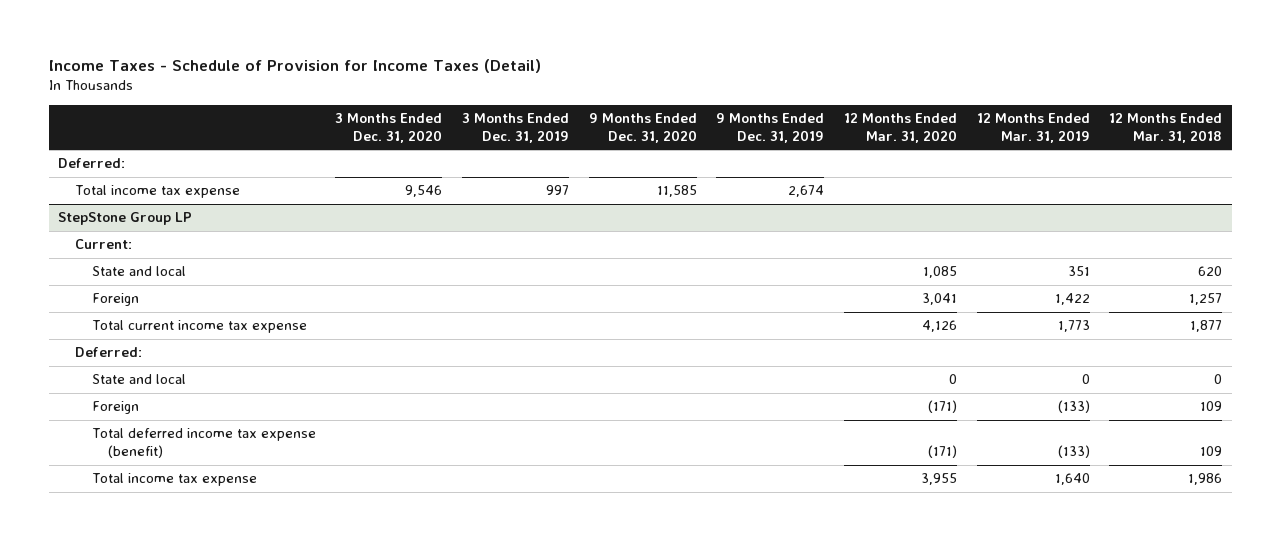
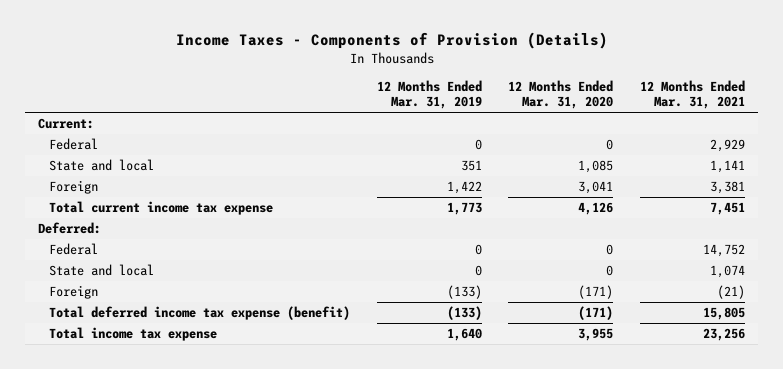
[48,58,541,73] Income Taxes - Schedule of Provision for Income Taxes (Detail) -> [175,32,608,50] Income Taxes - Components of Provision (Details)
[335,112,443,143] 3 Months Ended Dec. 31, 2020 -> none
[462,112,570,143] 3 Months Ended Dec. 31, 2019 -> none
[588,112,697,143] 9 Months Ended Dec. 31, 2020 -> none
[716,112,825,143] 9 Months Ended Dec. 31, 2019 -> none
[1109,112,1223,143] 12 Months Ended Mar. 31, 2018 -> none
none -> [639,79,745,110] 12 Months Ended Mar. 31, 2021
[58,158,126,169] Deferred: -> none
[75,185,241,199] Total income tax expense -> none
[58,212,193,226] StepStone Group LP -> none
none -> [48,138,98,151] Federal
none -> [48,243,98,256] Federal

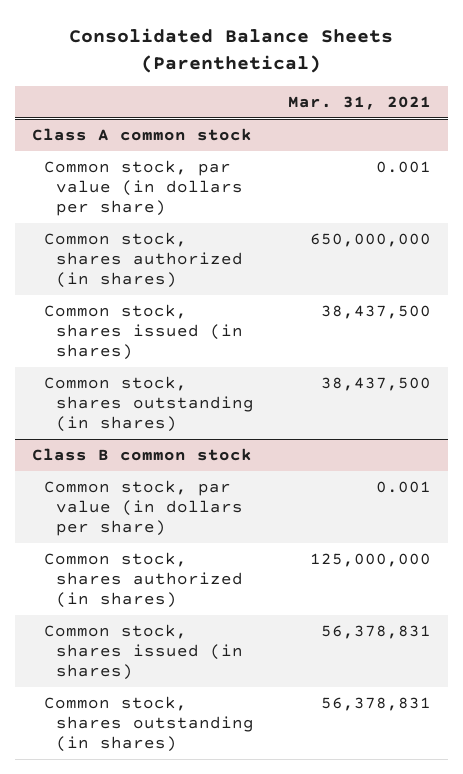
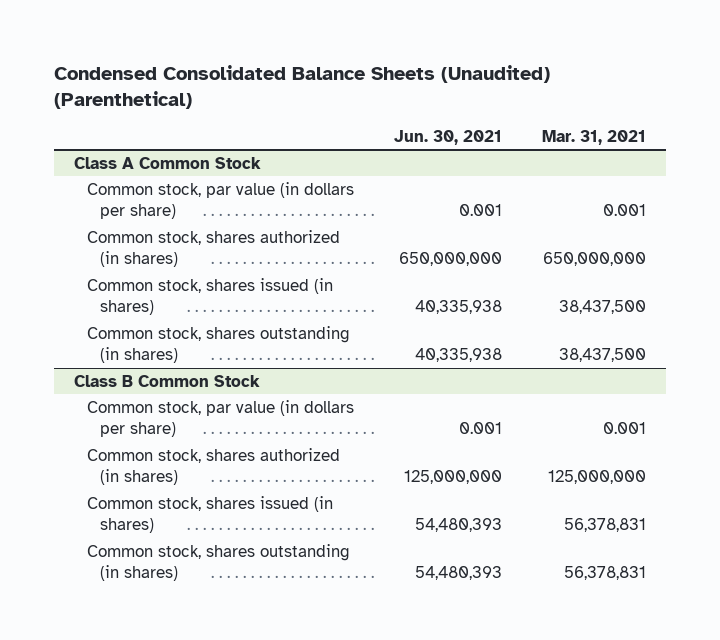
[69,27,394,73] Consolidated Balance Sheets (Parenthetical) -> [53,64,550,110] Condensed Consolidated Balance Sheets (Unaudited) (Parenthetical)
none -> [393,129,502,145] Jun. 30, 2021
[31,127,252,141] Class A common stock -> [73,156,261,169] Class A Common Stock
[31,447,252,461] Class B common stock -> [73,374,260,387] Class B Common Stock

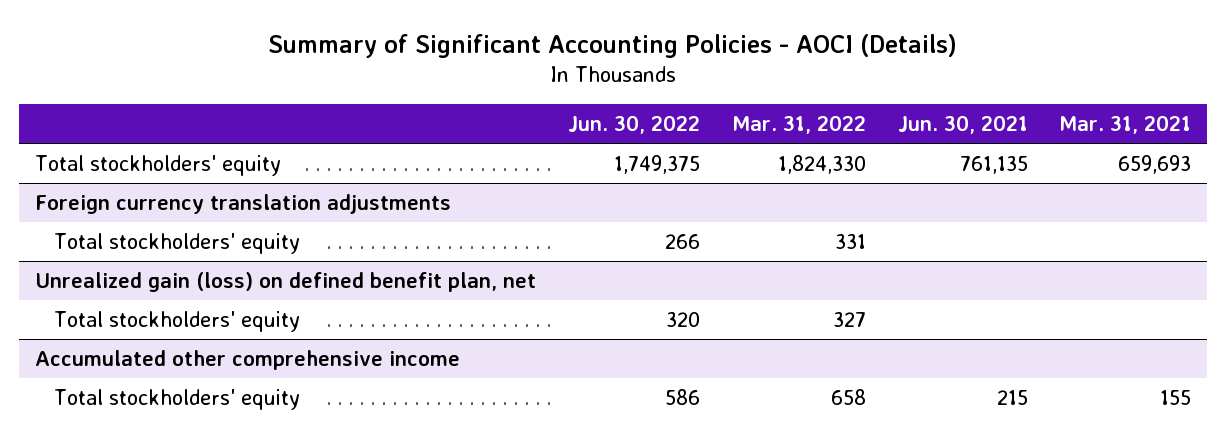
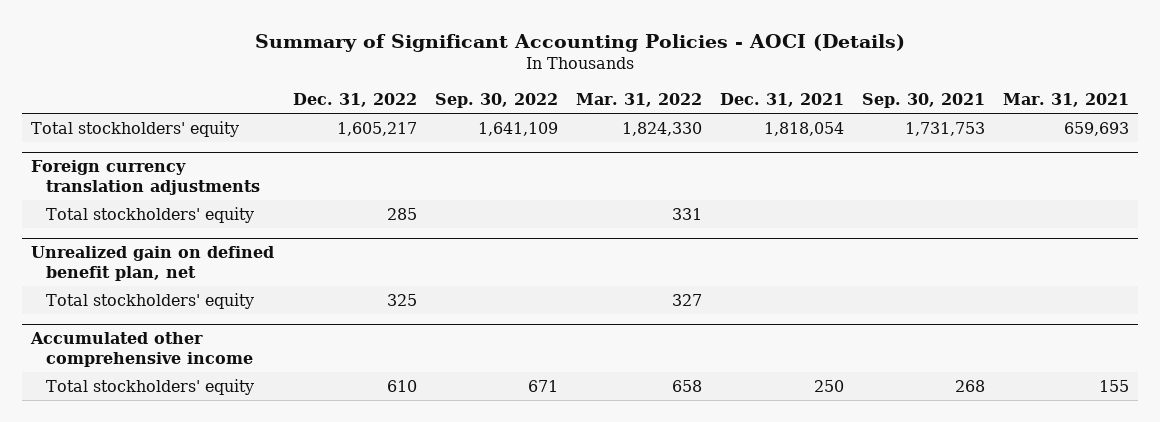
[567,115,700,135] Jun. 30, 2022 -> none
[897,115,1028,135] Jun. 30, 2021 -> none
none -> [292,93,417,108] Dec. 31, 2022
none -> [434,93,558,109] Sep. 30, 2022
none -> [719,93,844,108] Dec. 31, 2021
none -> [861,93,985,109] Sep. 30, 2021
[34,271,536,292] Unrealized gain (loss) on defined benefit plan, net -> [31,246,275,282] Unrealized gain on defined benefit plan, net

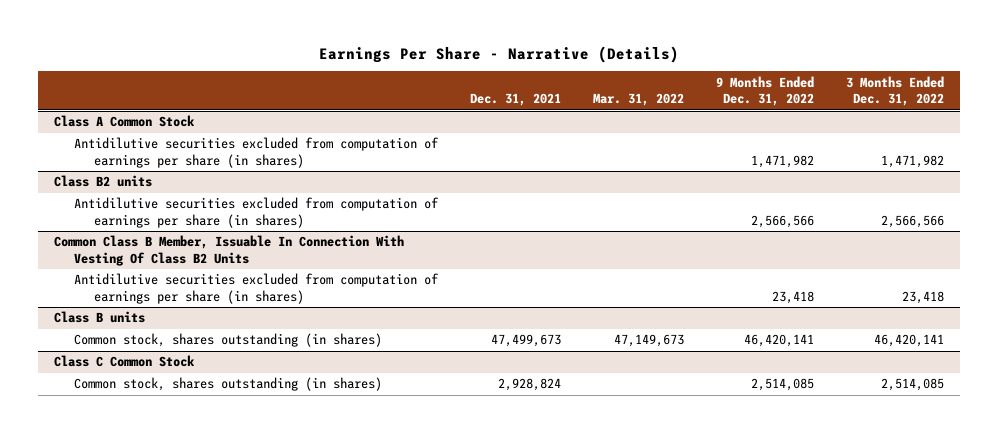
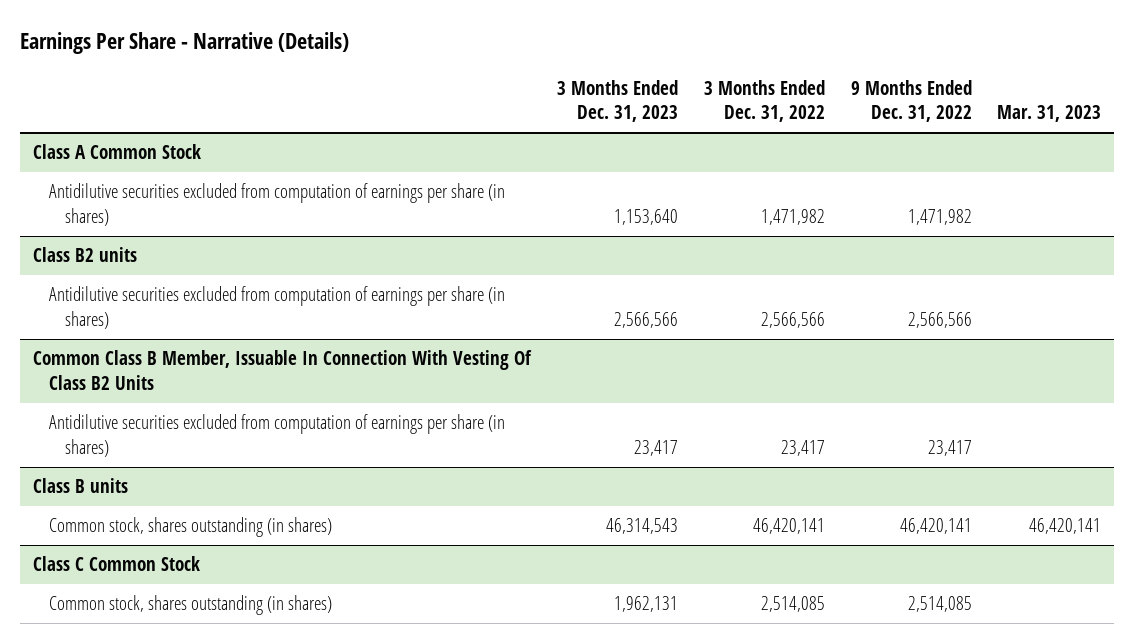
[470,93,562,107] Dec. 31, 2021 -> none
[593,93,685,107] Mar. 31, 2022 -> none
none -> [556,79,678,123] 3 Months Ended Dec. 31, 2023
none -> [997,105,1102,123] Mar. 31, 2023
[771,290,814,304] 23,418 -> [927,439,972,456] 23,417
[901,290,944,304] 23,418 -> [780,439,825,456] 23,417

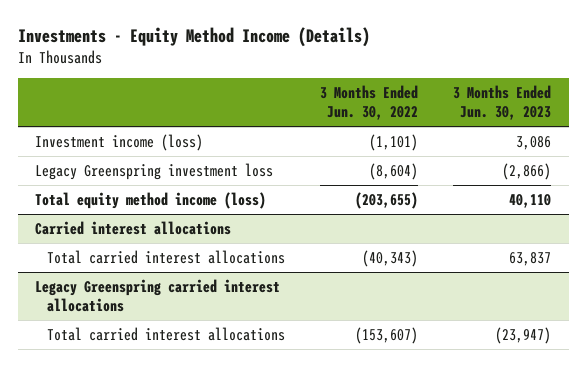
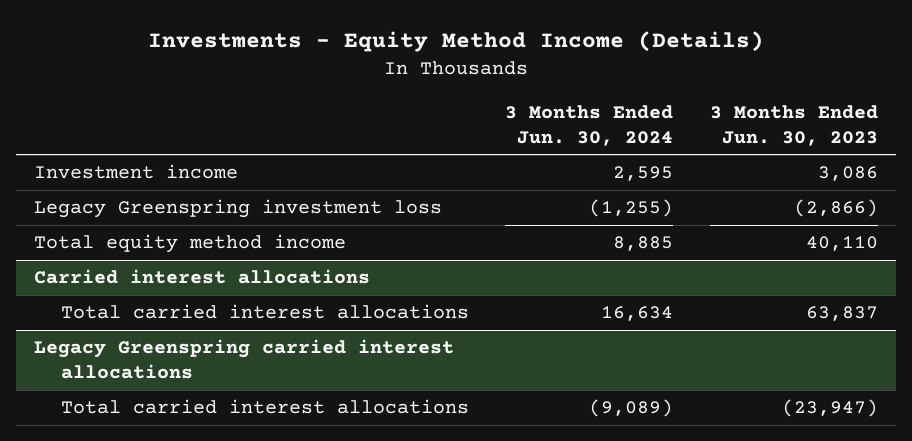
[320,85,419,120] 3 Months Ended Jun. 30, 2022 -> none
none -> [505,104,674,146] 3 Months Ended Jun. 30, 2024
[35,134,204,152] Investment income (loss) -> [34,164,239,180] Investment income
[35,192,267,210] Total equity method income (loss) -> [34,234,347,254] Total equity method income

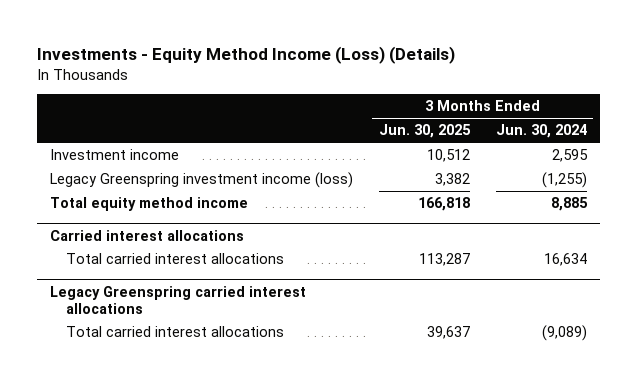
[148,31,765,53] Investments - Equity Method Income (Details) -> [37,45,456,64] Investments - Equity Method Income (Loss) (Details)
[709,104,878,146] 3 Months Ended Jun. 30, 2023 -> none
none -> [378,124,471,139] Jun. 30, 2025
[34,199,443,219] Legacy Greenspring investment loss -> [50,172,354,189] Legacy Greenspring investment income (loss)

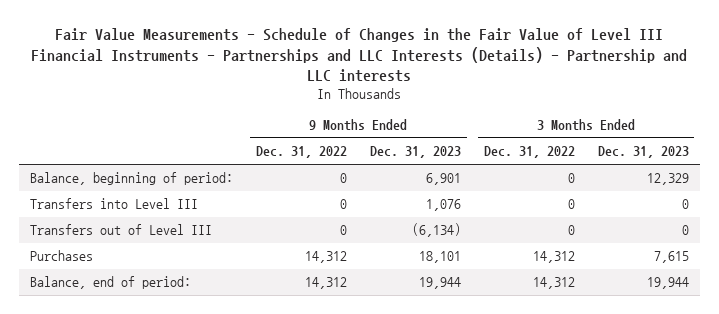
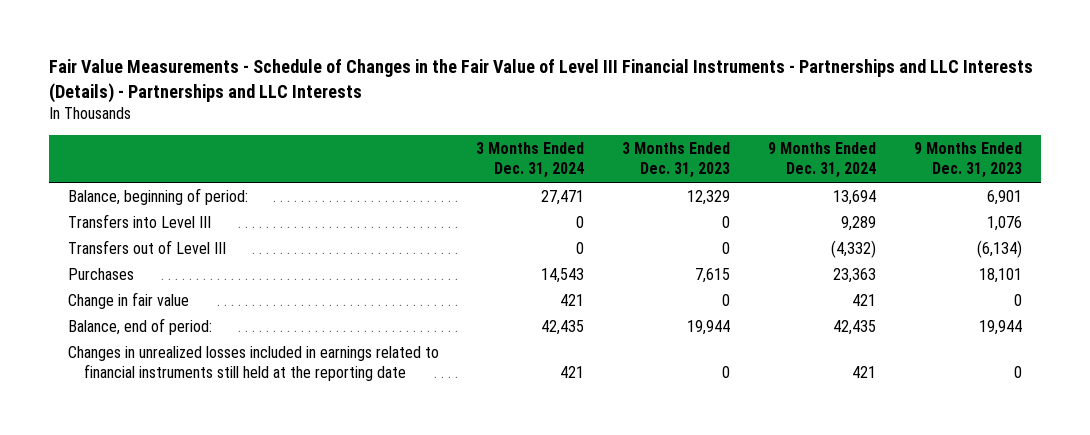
[31,28,688,83] Fair Value Measurements - Schedule of Changes in the Fair Value of Level III Financial Instruments - Partnerships and LLC Interests (Details) - Partnership and LLC interests -> [48,59,1033,103] Fair Value Measurements - Schedule of Changes in the Fair Value of Level III Financial Instruments - Partnerships and LLC Interests (Details) - Partnerships and LLC Interests
[255,146,347,159] Dec. 31, 2022 -> none
[483,146,575,159] Dec. 31, 2022 -> none
none -> [476,141,585,179] 3 Months Ended Dec. 31, 2024
none -> [768,141,877,179] 9 Months Ended Dec. 31, 2024
none -> [67,291,189,309] Change in fair value
none -> [67,345,439,382] Changes in unrealized losses included in earnings related to financial instruments still held at the reporting date

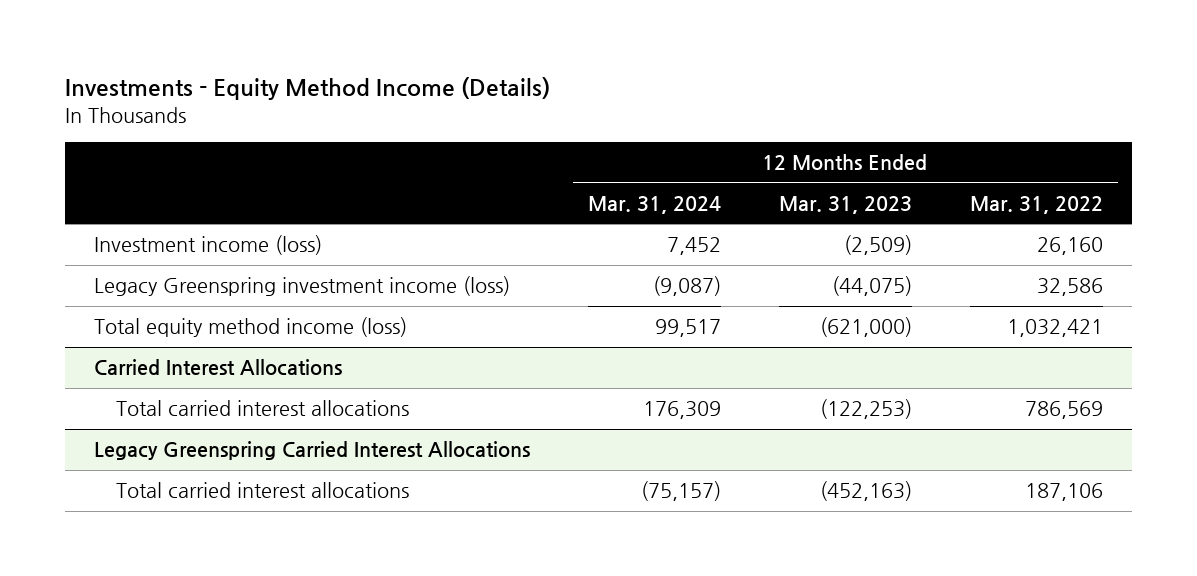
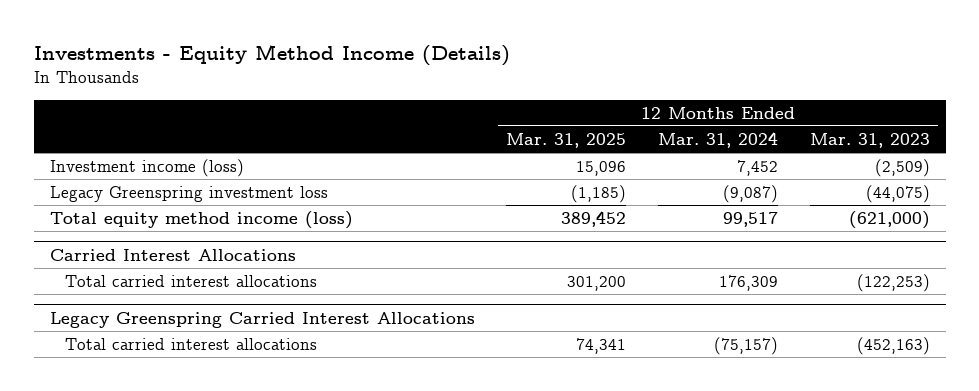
[970,196,1104,215] Mar. 31, 2022 -> none
none -> [506,132,627,148] Mar. 31, 2025
[93,276,510,297] Legacy Greenspring investment income (loss) -> [49,185,328,202] Legacy Greenspring investment loss

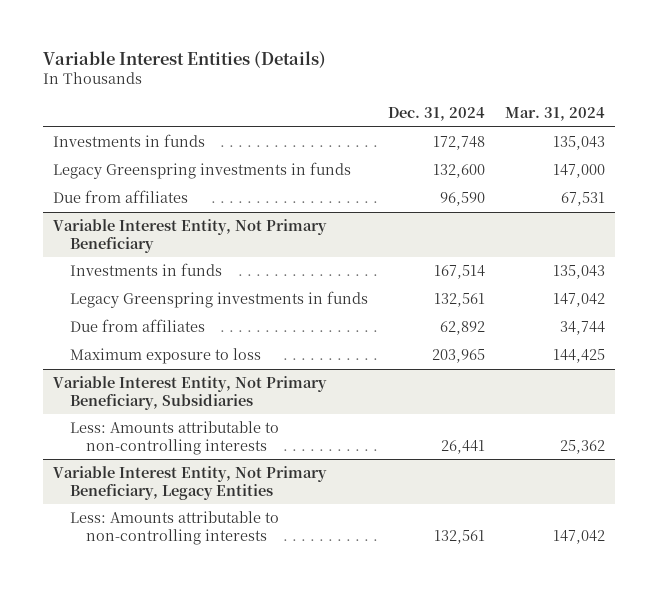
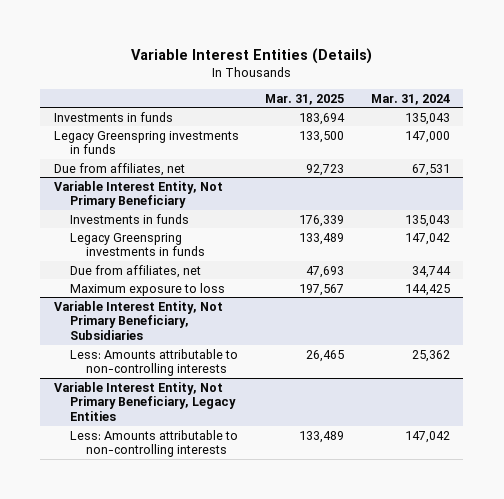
[387,106,485,121] Dec. 31, 2024 -> none
none -> [265,93,345,105] Mar. 31, 2025
[52,190,188,204] Due from affiliates -> [53,162,185,176] Due from affiliates, net
[69,319,205,333] Due from affiliates -> [69,264,201,278] Due from affiliates, net

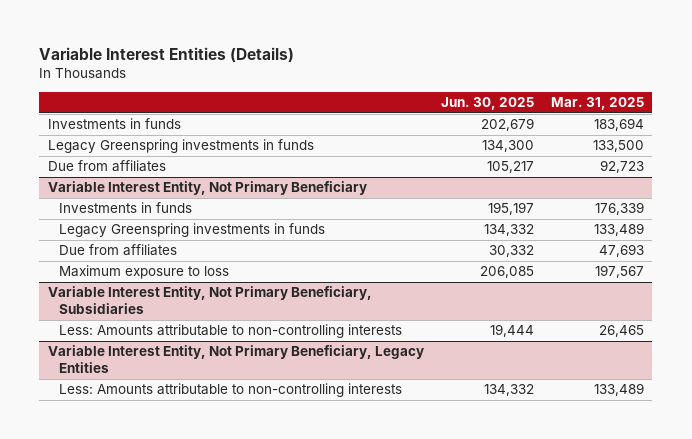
[370,93,450,105] Mar. 31, 2024 -> none
none -> [440,96,534,110] Jun. 30, 2025
[53,162,185,176] Due from affiliates, net -> [47,160,166,173] Due from affiliates
[69,264,201,278] Due from affiliates, net -> [58,244,177,257] Due from affiliates

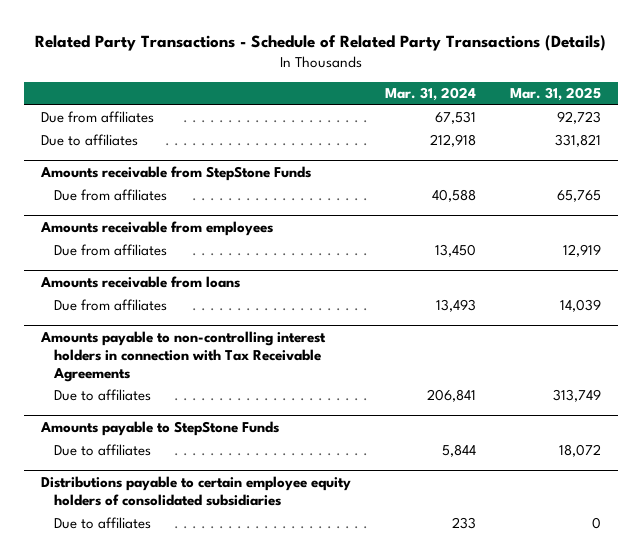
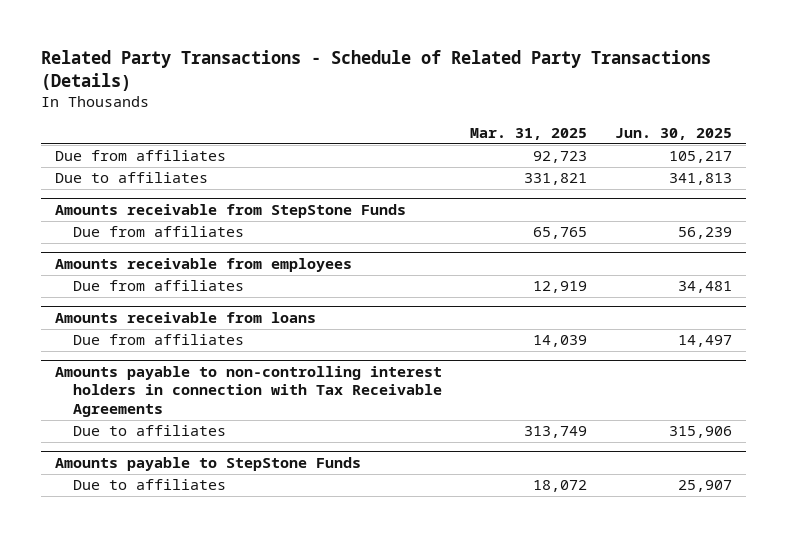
[384,87,476,102] Mar. 31, 2024 -> none
none -> [615,127,733,140] Jun. 30, 2025
[40,476,351,507] Distributions payable to certain employee equity holders of consolidated subsidiaries -> none
[54,517,152,530] Due to affiliates -> none

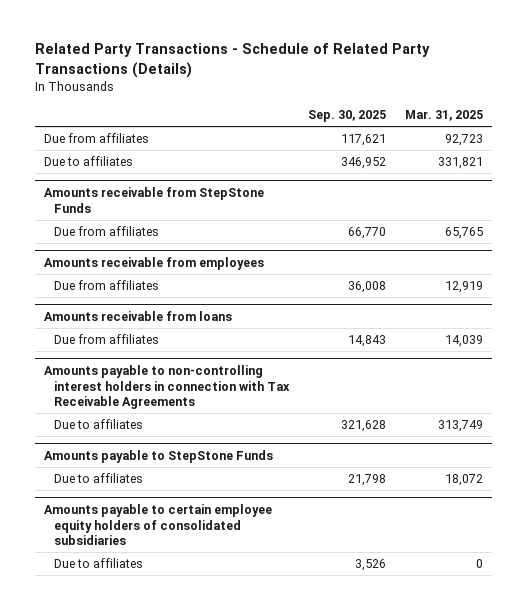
[615,127,733,140] Jun. 30, 2025 -> none
none -> [308,110,387,123] Sep. 30, 2025
none -> [44,503,273,546] Amounts payable to certain employee equity holders of consolidated subsidiaries
none -> [54,557,144,568] Due to affiliates

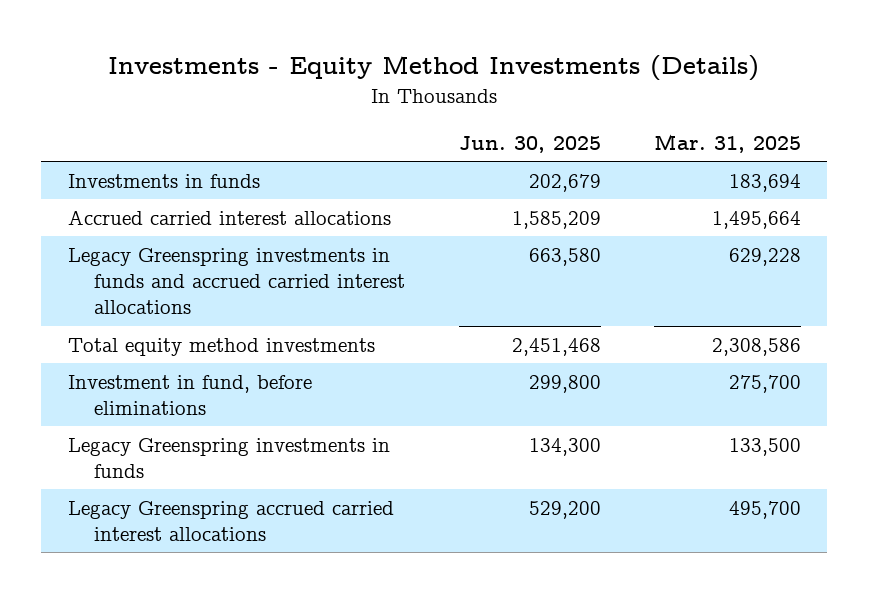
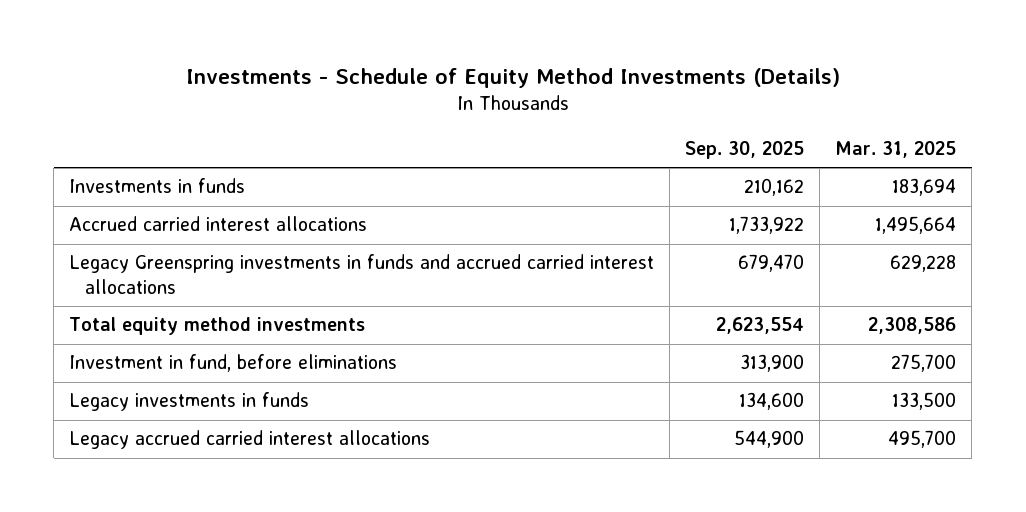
[108,55,760,82] Investments - Equity Method Investments (Details) -> [185,68,840,89] Investments - Schedule of Equity Method Investments (Details)
[458,136,601,154] Jun. 30, 2025 -> none
none -> [685,140,805,159] Sep. 30, 2025
[67,438,390,479] Legacy Greenspring investments in funds -> [69,392,310,412] Legacy investments in funds
[67,501,394,542] Legacy Greenspring accrued carried interest allocations -> [69,430,431,450] Legacy accrued carried interest allocations

